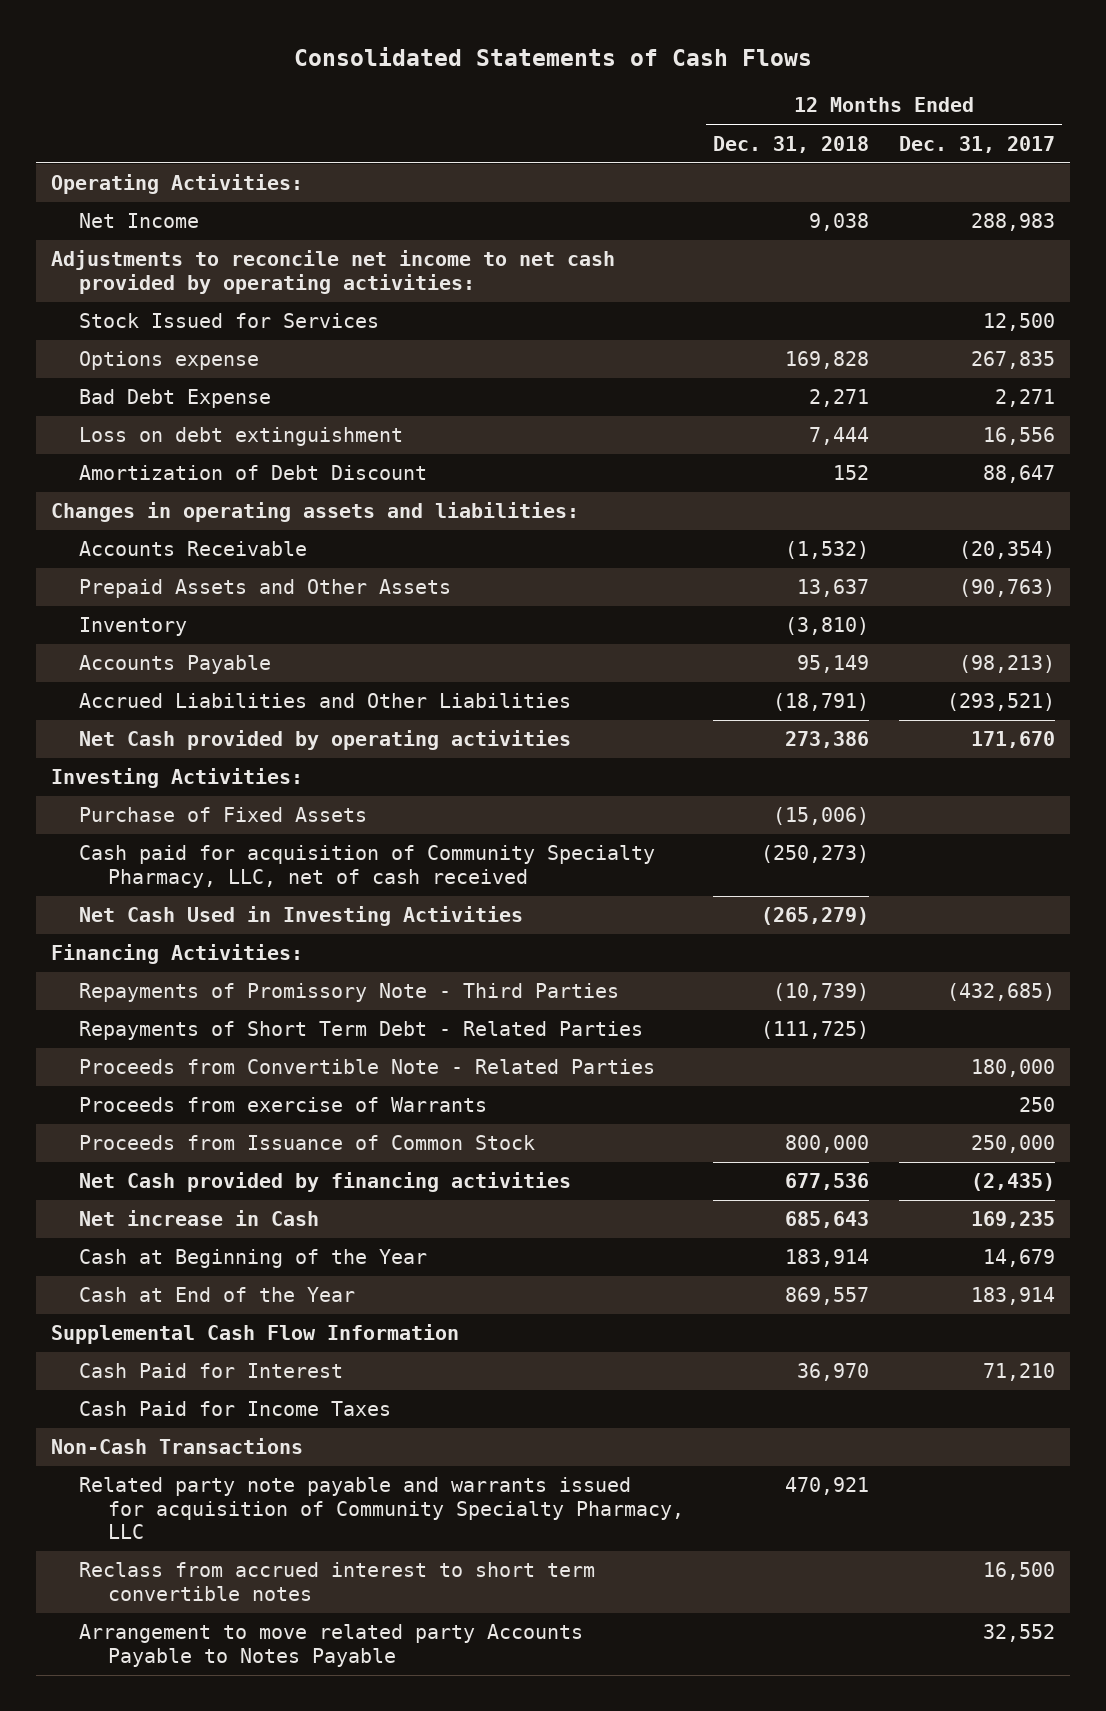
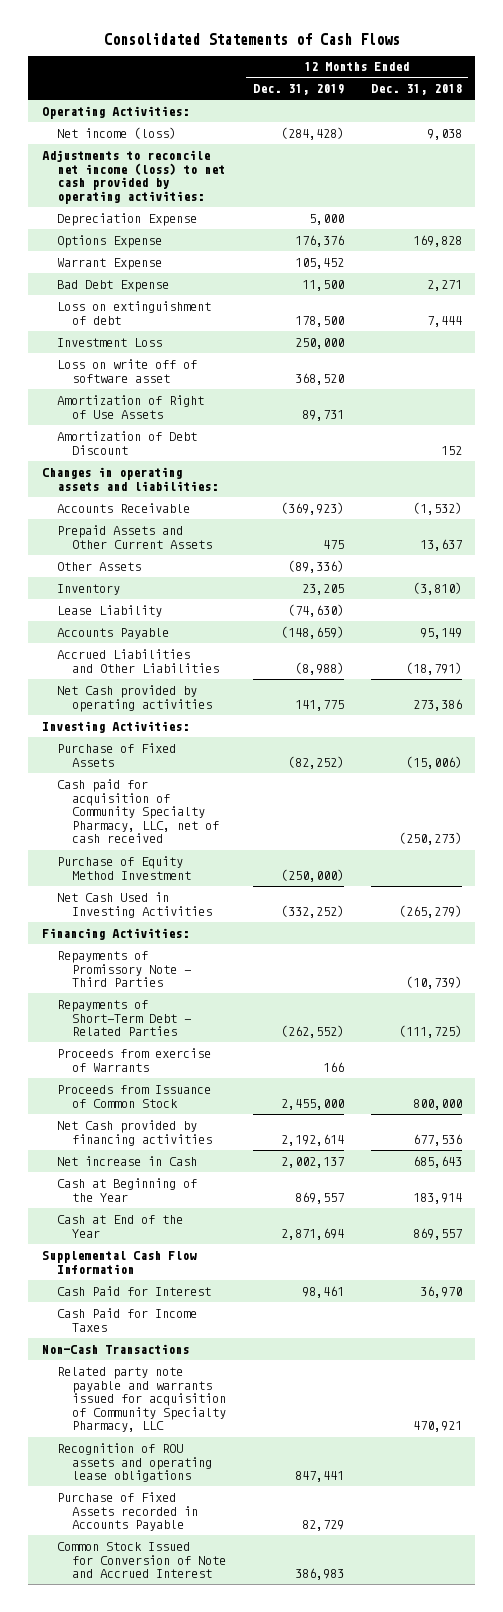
[898,135,1055,153] Dec. 31, 2017 -> none
none -> [252,84,344,96] Dec. 31, 2019
[79,313,380,329] Stock Issued for Services -> none
[79,213,200,229] Net Income -> [57,126,177,139] Net income (loss)
[50,250,615,294] Adjustments to reconcile net income to net cash provided by operating activities: -> [41,149,226,204] Adjustments to reconcile net income (loss) to net cash provided by operating activities:
none -> [57,212,198,226] Depreciation Expense
[79,351,260,371] Options expense -> [57,234,163,248] Options Expense
none -> [57,257,163,270] Warrant Expense
[79,427,404,447] Loss on debt extinguishment -> [57,300,212,325] Loss on extinguishment of debt
none -> [57,337,163,347] Investment Loss
none -> [57,358,198,383] Loss on write off of software asset
none -> [57,394,205,419] Amortization of Right of Use Assets
[79,579,452,599] Prepaid Assets and Other Assets -> [57,524,213,549] Prepaid Assets and Other Current Assets
none -> [57,561,142,571] Other Assets
none -> [57,604,163,617] Lease Liability
none -> [57,855,192,880] Purchase of Equity Method Investment
[79,1059,656,1075] Proceeds from Convertible Note - Related Parties -> none
[79,1021,644,1041] Repayments of Short Term Debt - Related Parties -> [57,999,192,1037] Repayments of Short-Term Debt - Related Parties
[79,1562,596,1601] Reclass from accrued interest to short term convertible notes -> none
[79,1624,584,1667] Arrangement to move related party Accounts Payable to Notes Payable -> none
none -> [57,1442,213,1483] Recognition of ROU assets and operating lease obligations
none -> [57,1491,199,1532] Purchase of Fixed Assets recorded in Accounts Payable
none -> [57,1541,227,1579] Common Stock Issued for Conversion of Note and Accrued Interest

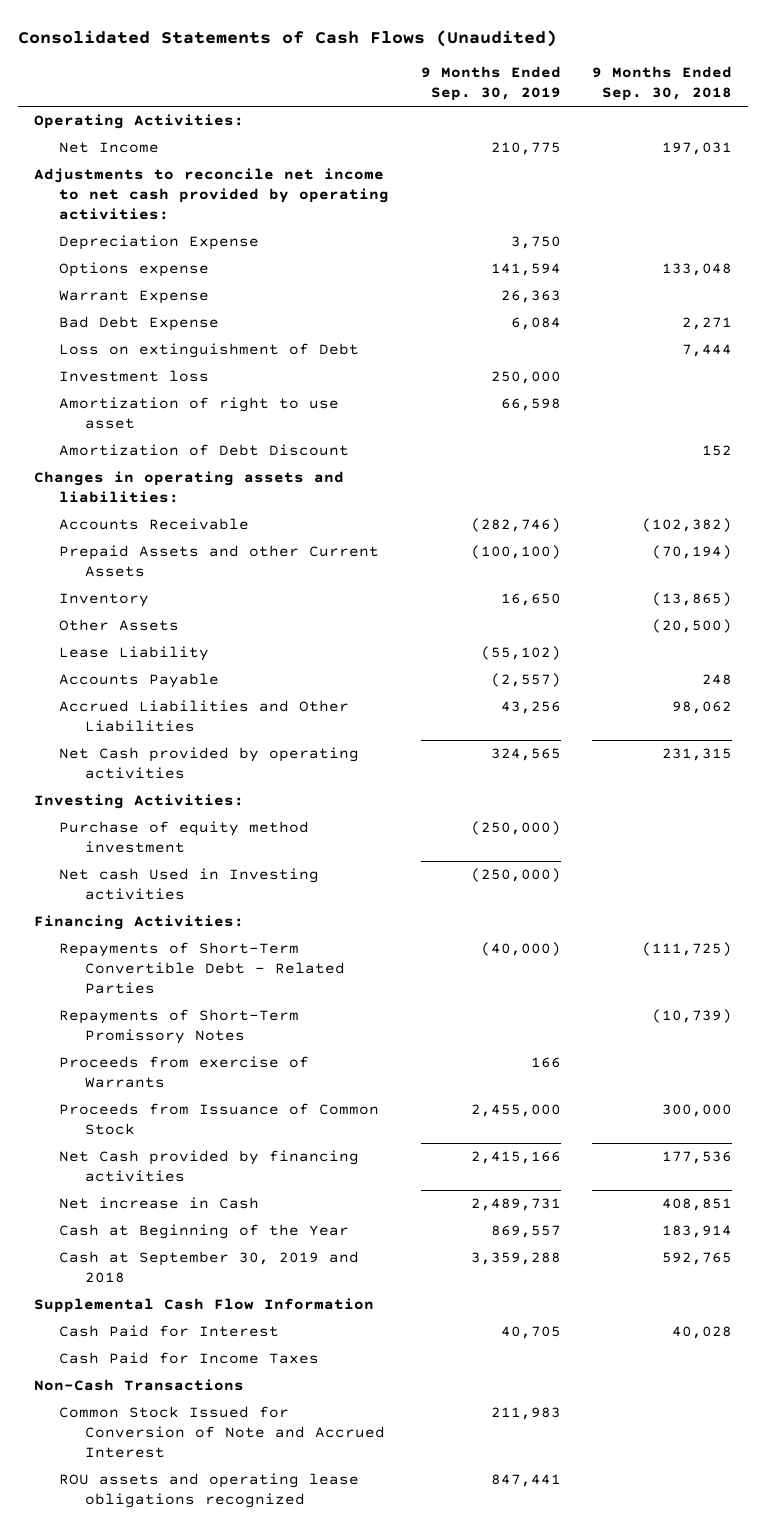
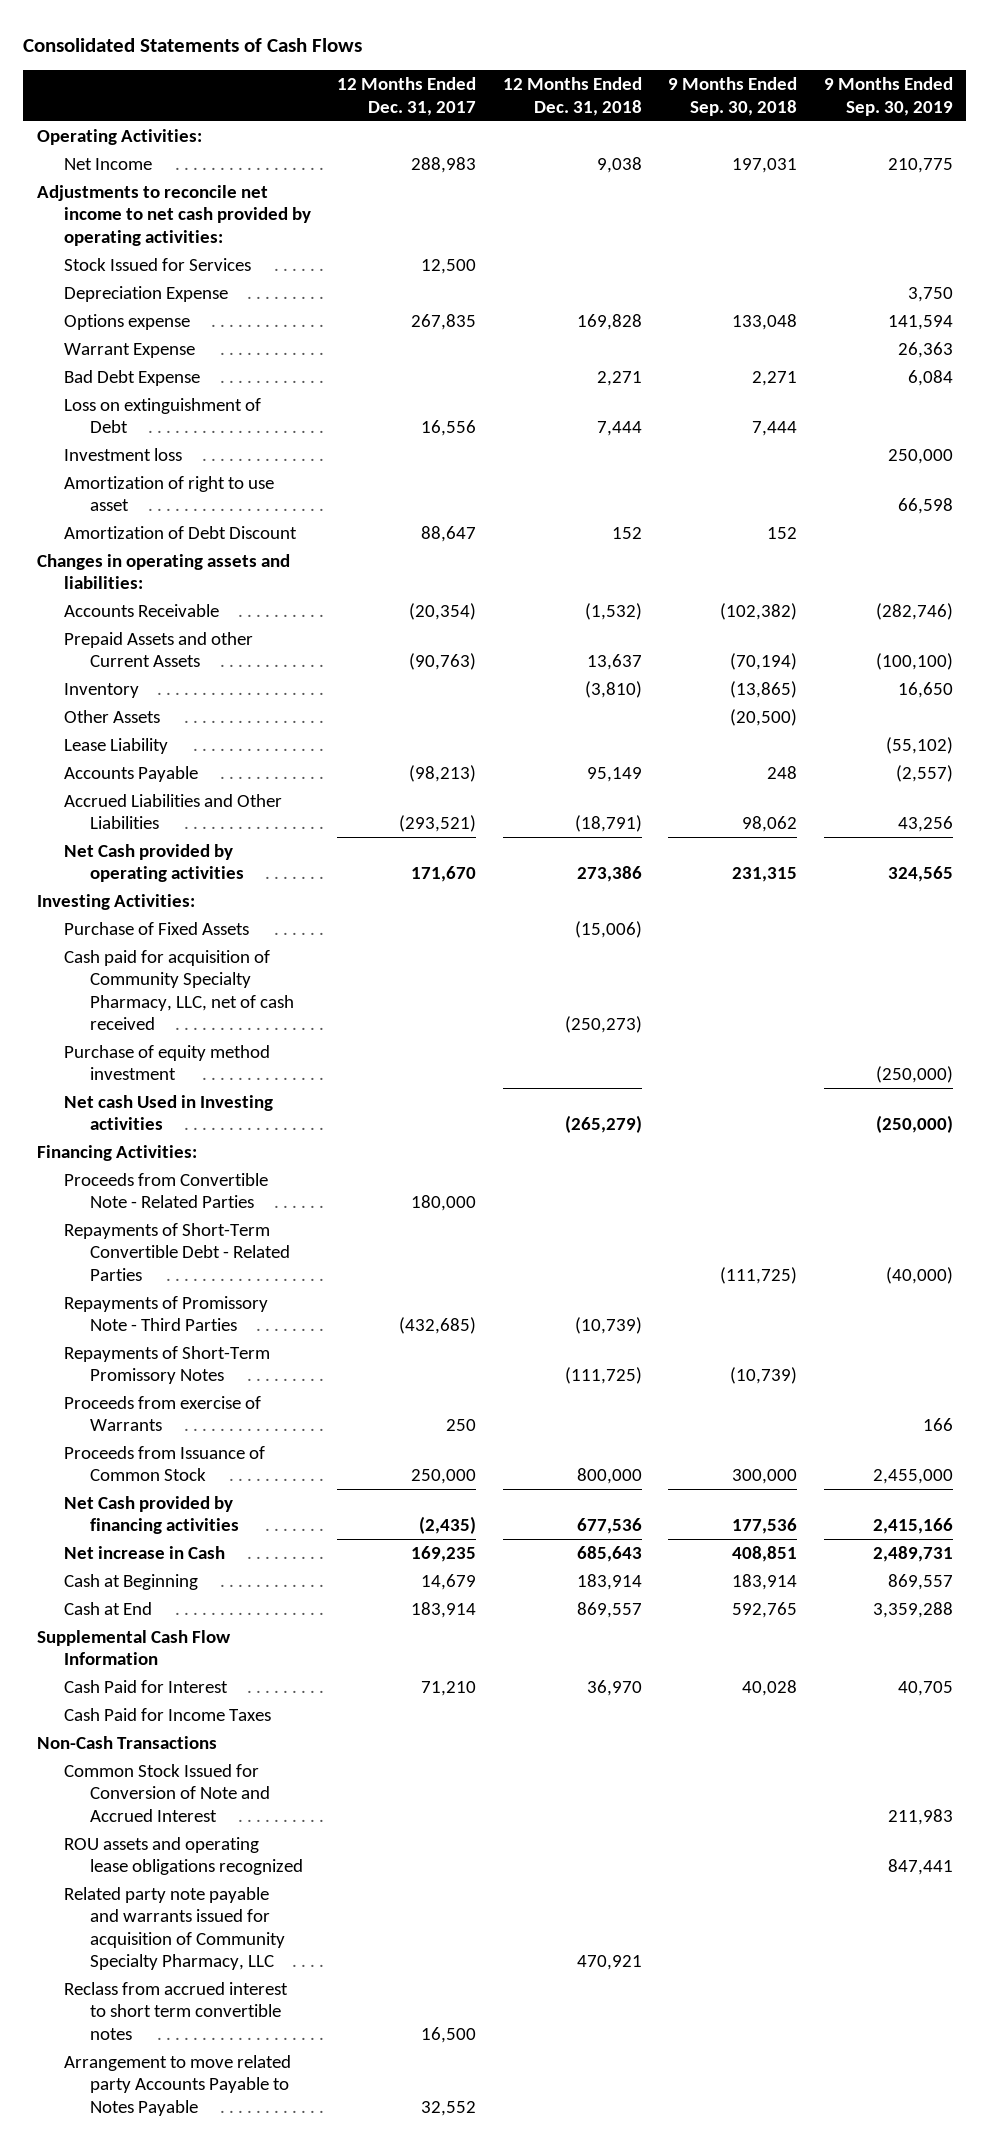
[17,29,557,47] Consolidated Statements of Cash Flows (Unaudited) -> [23,37,363,52] Consolidated Statements of Cash Flows
none -> [337,77,477,116] 12 Months Ended Dec. 31, 2017
none -> [502,77,642,116] 12 Months Ended Dec. 31, 2018
none -> [63,257,251,271] Stock Issued for Services
none -> [63,921,249,935] Purchase of Fixed Assets
none -> [63,949,295,1031] Cash paid for acquisition of Community Specialty Pharmacy, LLC, net of cash received
none -> [63,1172,268,1209] Proceeds from Convertible Note - Related Parties
none -> [63,1295,268,1332] Repayments of Promissory Note - Third Parties
[59,1224,350,1240] Cash at Beginning of the Year -> [63,1573,198,1590] Cash at Beginning
[59,1251,360,1284] Cash at September 30, 2019 and 2018 -> [63,1601,152,1615] Cash at End
none -> [63,1886,286,1971] Related party note payable and warrants issued for acquisition of Community Specialty Pharmacy, LLC
none -> [63,1981,288,2040] Reclass from accrued interest to short term convertible notes
none -> [63,2054,291,2116] Arrangement to move related party Accounts Payable to Notes Payable

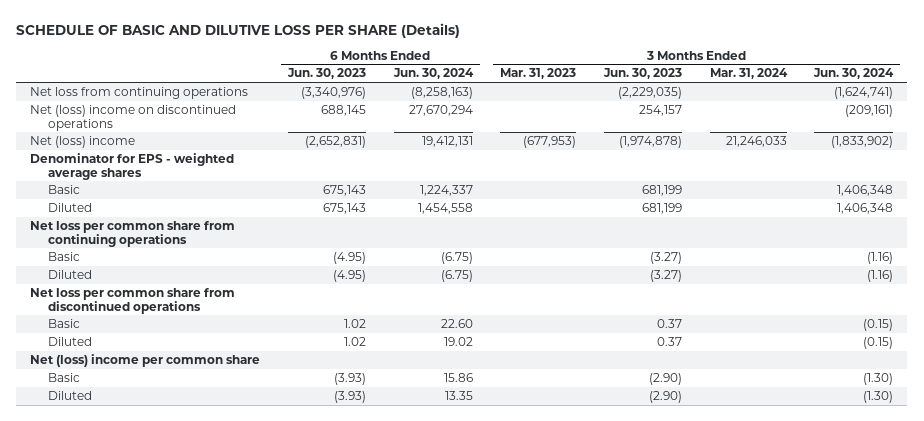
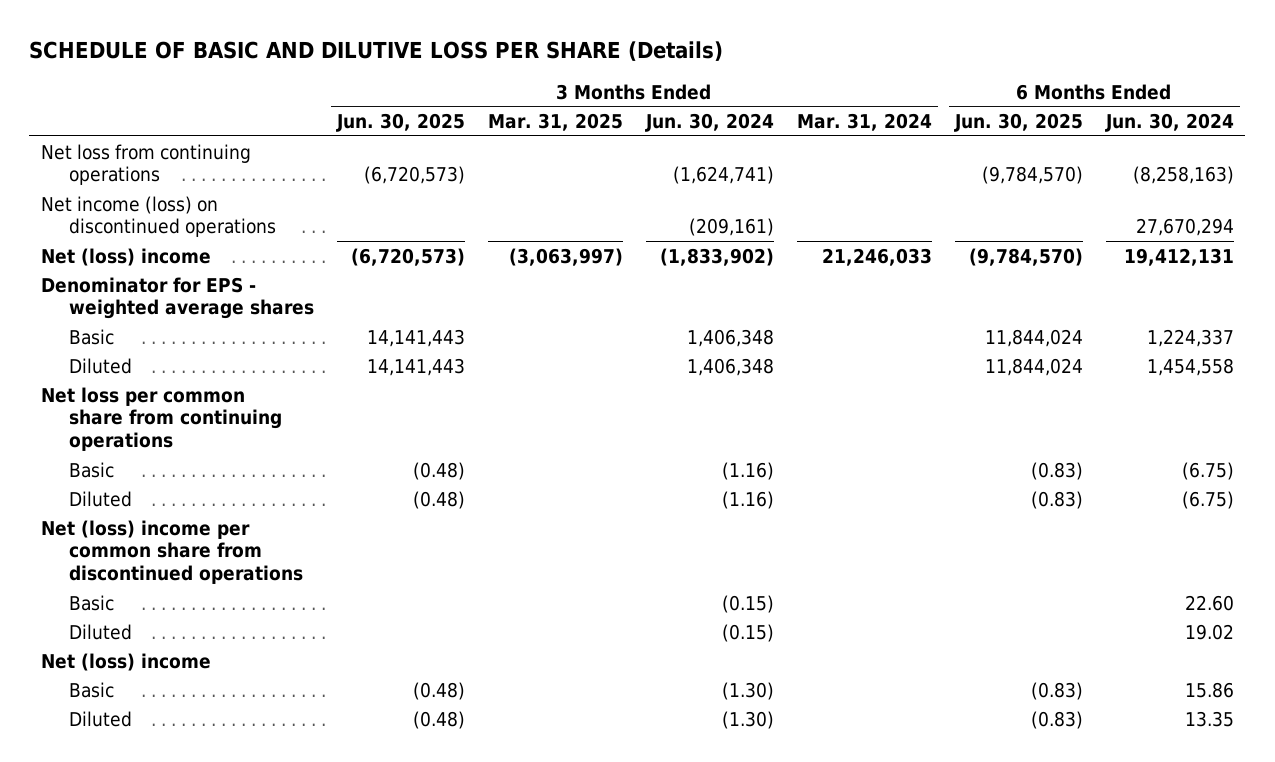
[286,68,366,80] Jun. 30, 2023 -> none
[500,68,577,80] Mar. 31, 2023 -> none
[603,68,683,80] Jun. 30, 2023 -> none
none -> [336,113,466,133] Jun. 30, 2025
none -> [488,113,624,132] Mar. 31, 2025
none -> [953,113,1083,133] Jun. 30, 2025
[30,105,237,131] Net (loss) income on discontinued operations -> [40,195,277,238] Net income (loss) on discontinued operations
[30,288,236,314] Net loss per common share from discontinued operations -> [40,519,304,585] Net (loss) income per common share from discontinued operations
[30,354,261,368] Net (loss) income per common share -> [40,652,211,671] Net (loss) income

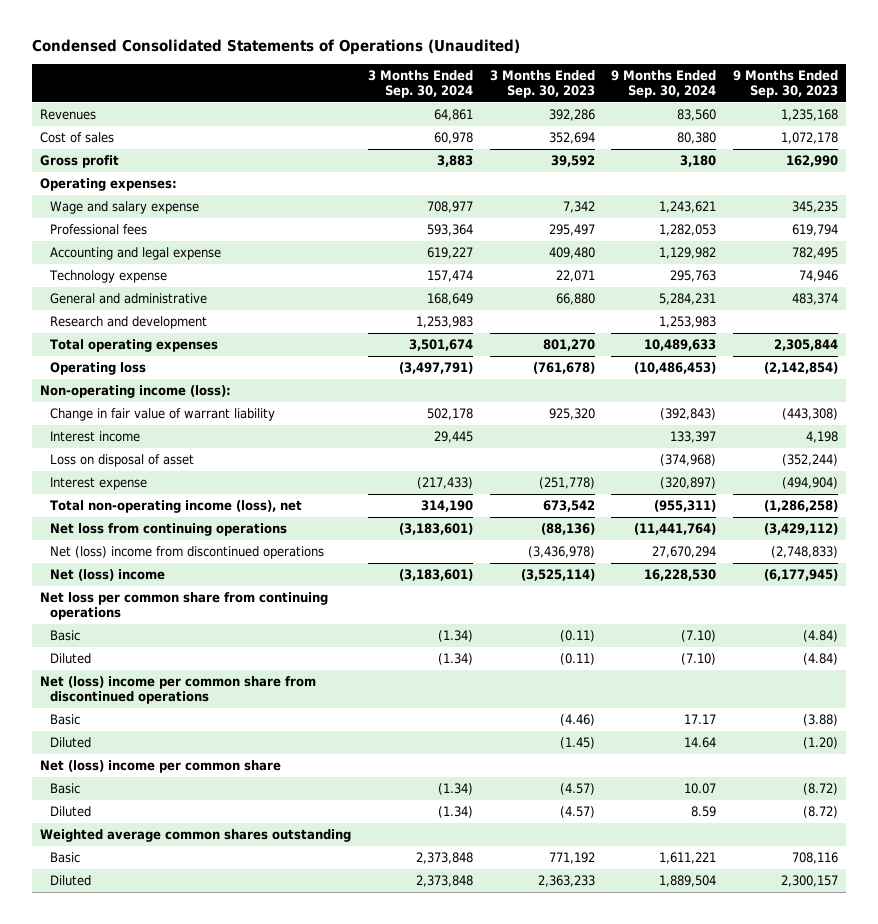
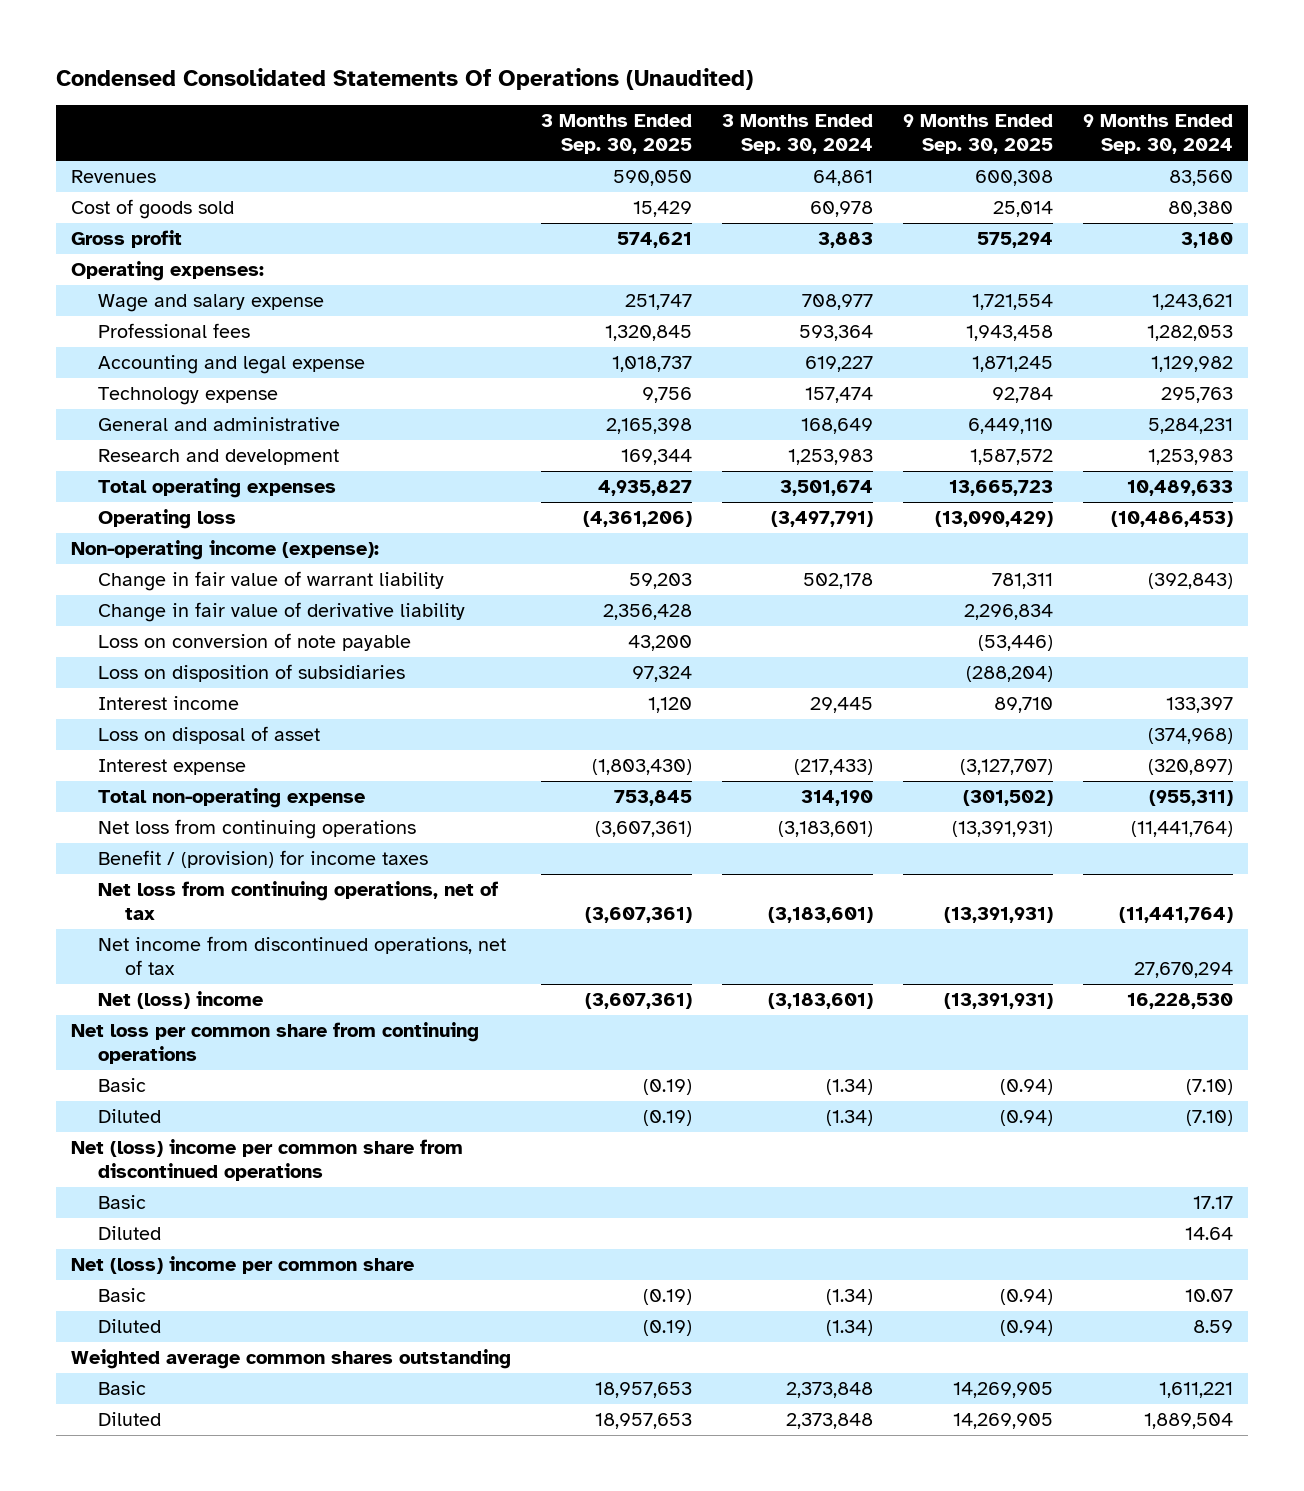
[31,39,520,56] Condensed Consolidated Statements of Operations (Unaudited) -> [55,67,753,90] Condensed Consolidated Statements Of Operations (Unaudited)
[489,69,595,98] 3 Months Ended Sep. 30, 2023 -> none
[733,69,839,98] 9 Months Ended Sep. 30, 2023 -> none
none -> [540,114,692,155] 3 Months Ended Sep. 30, 2025
none -> [902,114,1053,155] 9 Months Ended Sep. 30, 2025
[40,132,115,144] Cost of sales -> [70,199,234,220] Cost of goods sold
[40,385,232,399] Non-operating income (loss): -> [70,540,379,561] Non-operating income (expense):
none -> [97,602,465,623] Change in fair value of derivative liability
none -> [97,633,411,652] Loss on conversion of note payable
none -> [97,664,405,683] Loss on disposition of subsidiaries
[50,500,303,514] Total non-operating income (loss), net -> [97,788,365,809] Total non-operating expense
none -> [97,850,428,869] Benefit / (provision) for income taxes
none -> [97,881,498,921] Net loss from continuing operations, net of tax
[50,546,325,560] Net (loss) income from discontinued operations -> [97,936,506,976] Net income from discontinued operations, net of tax

